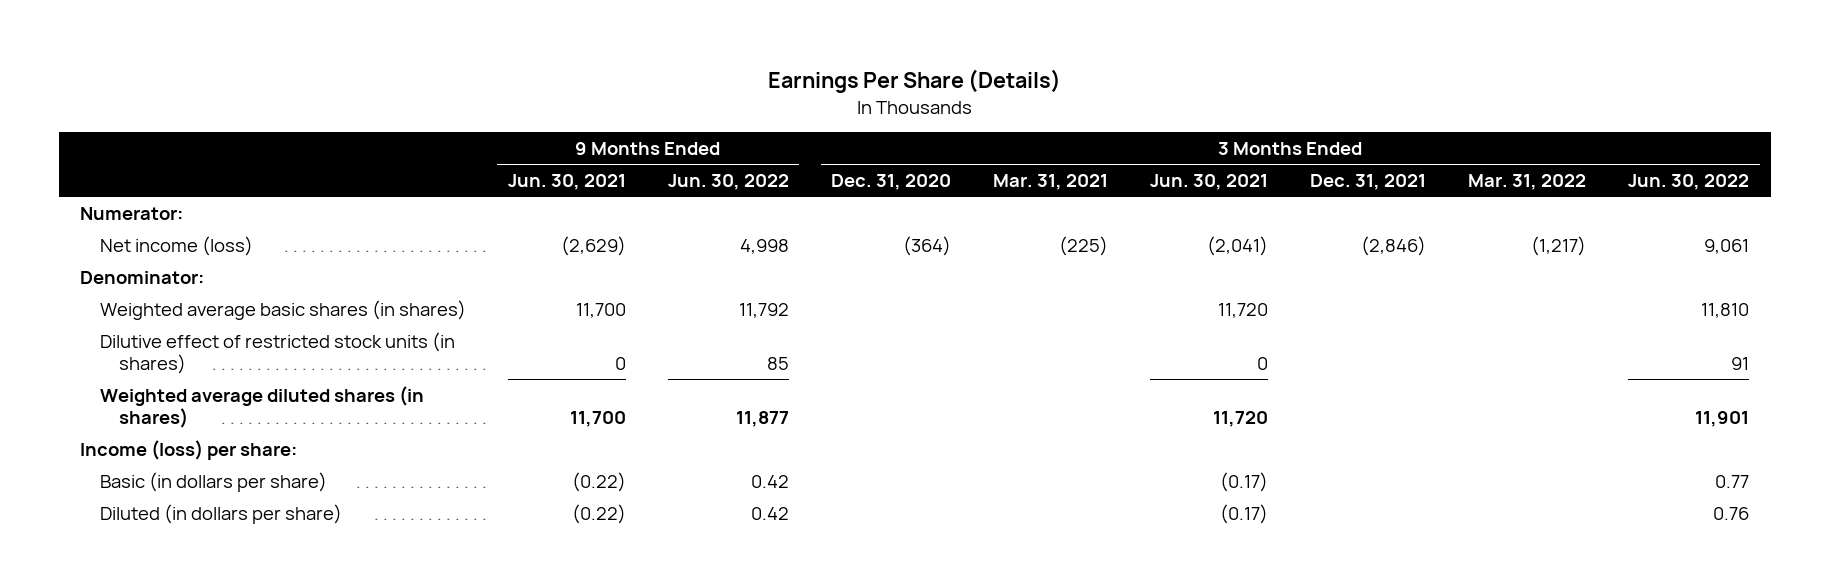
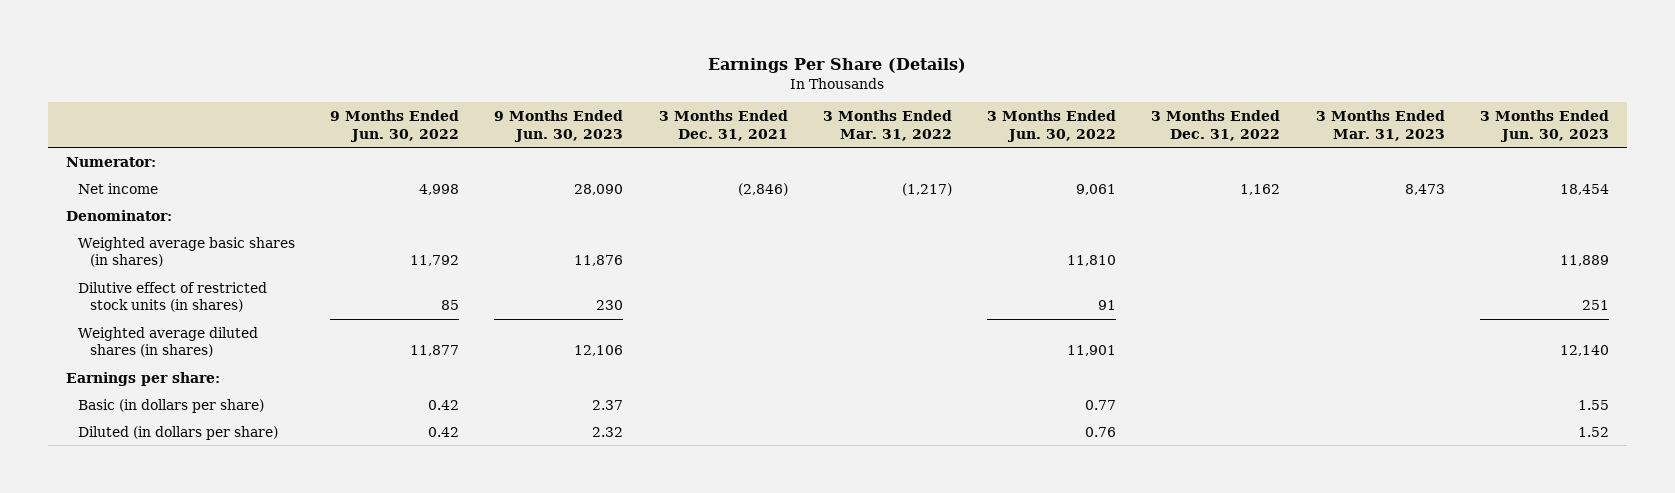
[507,174,626,191] Jun. 30, 2021 -> none
[831,174,952,191] Dec. 31, 2020 -> none
[993,174,1109,191] Mar. 31, 2021 -> none
[1150,174,1269,191] Jun. 30, 2021 -> none
none -> [494,110,624,142] 9 Months Ended Jun. 30, 2023
none -> [1151,110,1281,141] 3 Months Ended Dec. 31, 2022
none -> [1315,110,1445,141] 3 Months Ended Mar. 31, 2023
none -> [1480,110,1610,142] 3 Months Ended Jun. 30, 2023
[99,235,253,256] Net income (loss) -> [77,182,158,194] Net income
[80,439,298,460] Income (loss) per share: -> [65,371,220,386] Earnings per share:

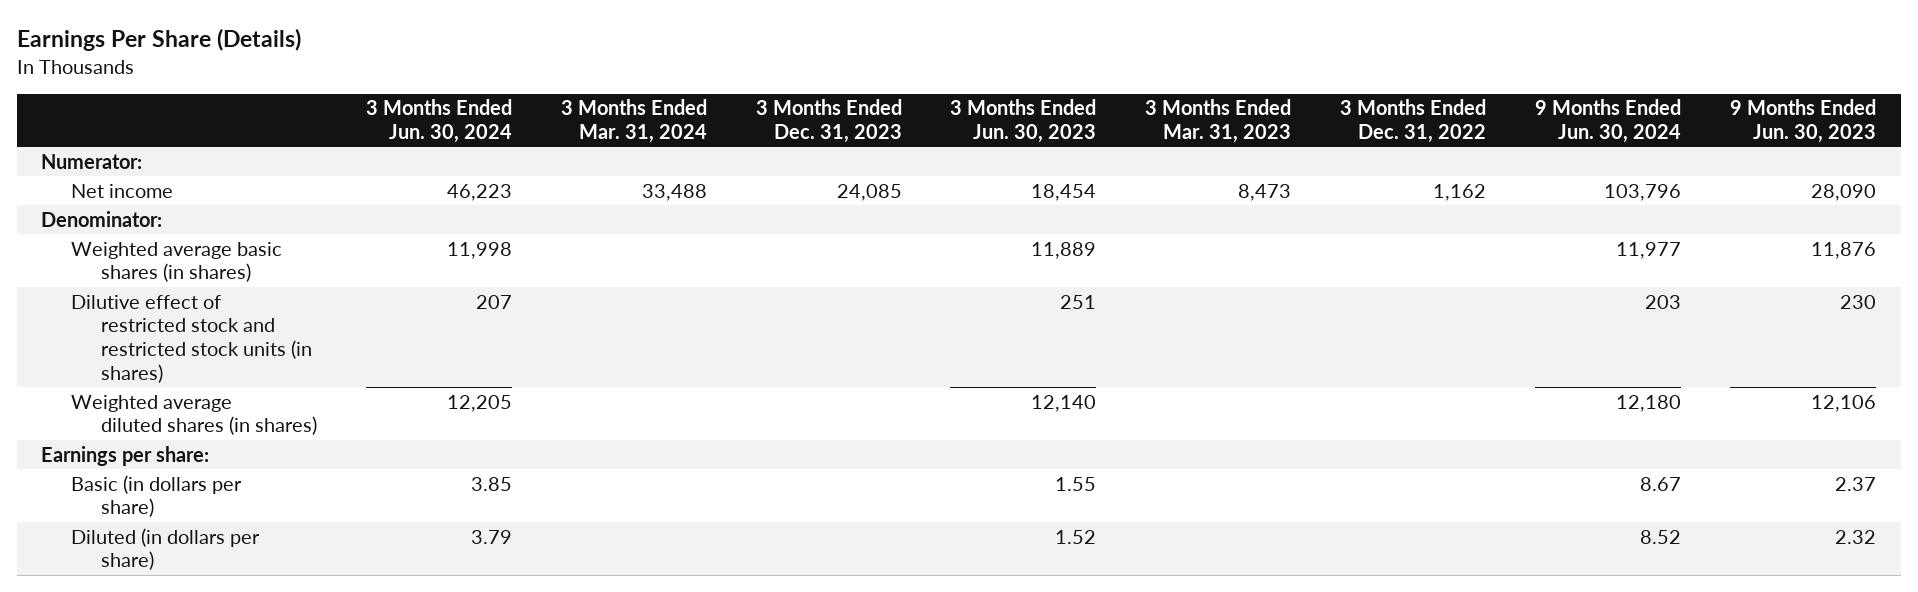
[330,110,460,142] 9 Months Ended Jun. 30, 2022 -> none
[658,110,788,141] 3 Months Ended Dec. 31, 2021 -> none
[822,110,952,141] 3 Months Ended Mar. 31, 2022 -> none
[987,110,1117,142] 3 Months Ended Jun. 30, 2022 -> none
none -> [365,99,512,143] 3 Months Ended Jun. 30, 2024
none -> [560,99,707,143] 3 Months Ended Mar. 31, 2024
none -> [755,99,902,143] 3 Months Ended Dec. 31, 2023
none -> [1535,99,1682,143] 9 Months Ended Jun. 30, 2024
[77,281,267,313] Dilutive effect of restricted stock units (in shares) -> [71,294,312,383] Dilutive effect of restricted stock and restricted stock units (in shares)

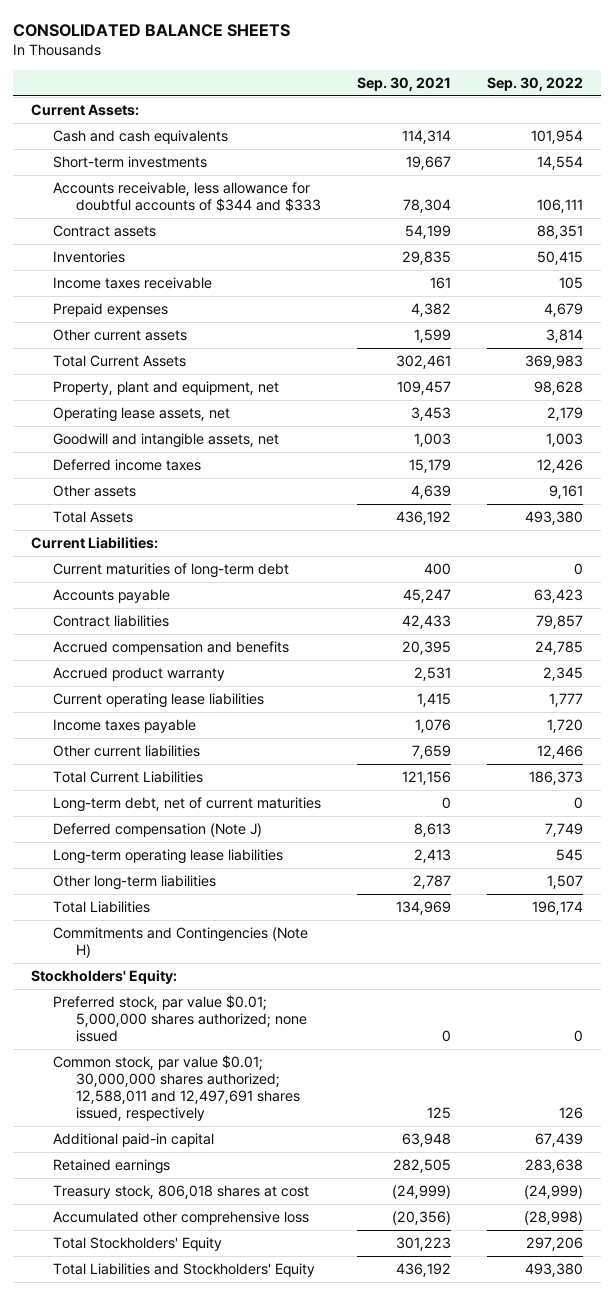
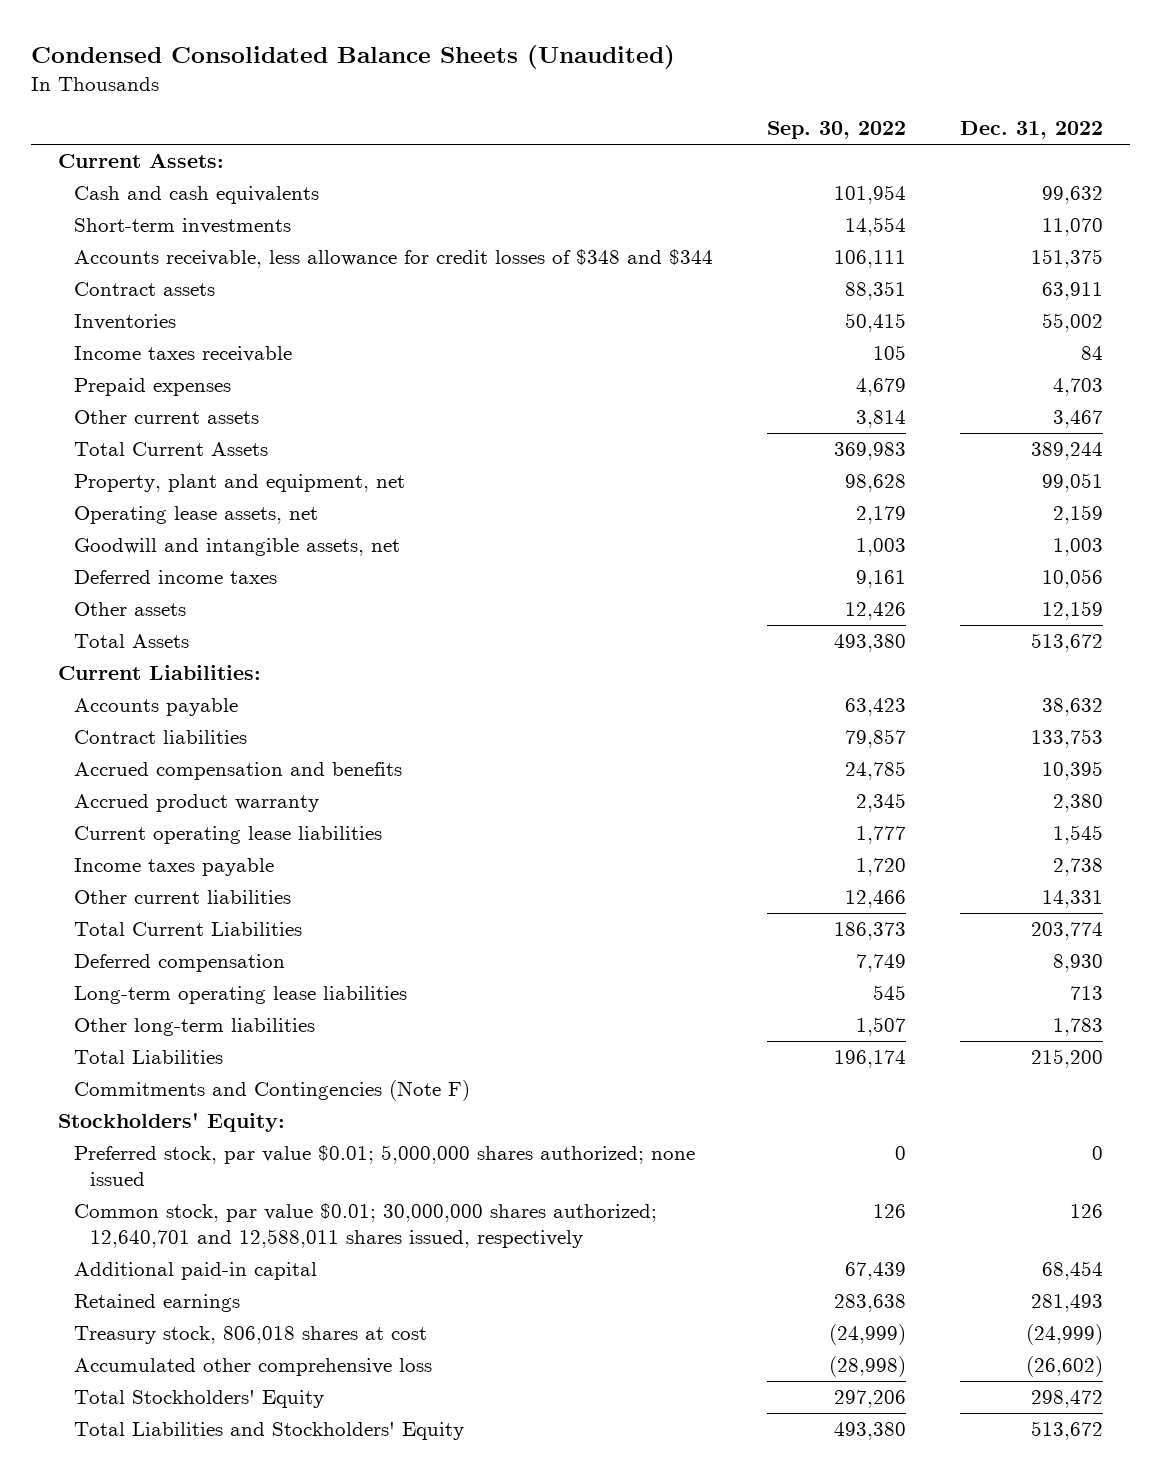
[13,23,291,37] CONSOLIDATED BALANCE SHEETS -> [30,44,675,69] Condensed Consolidated Balance Sheets (Unaudited)
[357,76,452,91] Sep. 30, 2021 -> none
none -> [959,121,1103,140] Dec. 31, 2022
[53,182,321,213] Accounts receivable, less allowance for doubtful accounts of $344 and $333 -> [73,249,713,269] Accounts receivable, less allowance for credit losses of $348 and $344
[537,459,584,474] 12,426 -> [855,570,906,589] 9,161
[549,485,584,500] 9,161 -> [844,602,906,621] 12,426
[53,563,290,579] Current maturities of long-term debt -> none
[53,797,322,813] Long-term debt, net of current maturities -> none
[53,823,263,838] Deferred compensation (Note J) -> [73,954,285,973] Deferred compensation
[53,927,309,959] Commitments and Contingencies (Note H) -> [73,1080,470,1102] Commitments and Contingencies (Note F)
[53,1055,300,1121] Common stock, par value $0.01; 30,000,000 shares authorized; 12,588,011 and 12,497,691 shares issued, respectively -> [73,1203,657,1249] Common stock, par value $0.01; 30,000,000 shares authorized; 12,640,701 and 12,588,011 shares issued, respectively

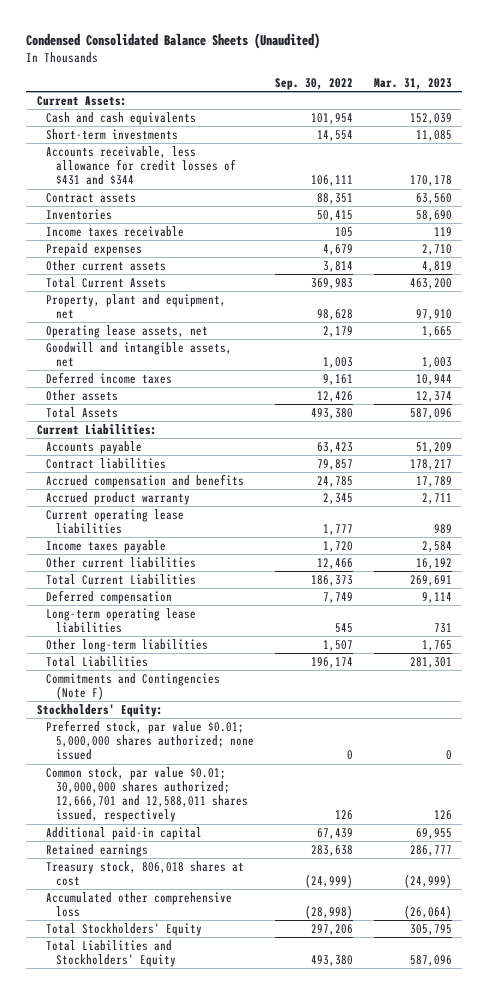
[959,121,1103,140] Dec. 31, 2022 -> none
none -> [373,77,452,90] Mar. 31, 2023
[73,249,713,269] Accounts receivable, less allowance for credit losses of $348 and $344 -> [46,145,236,186] Accounts receivable, less allowance for credit losses of $431 and $344
[73,1203,657,1249] Common stock, par value $0.01; 30,000,000 shares authorized; 12,640,701 and 12,588,011 shares issued, respectively -> [46,766,248,823] Common stock, par value $0.01; 30,000,000 shares authorized; 12,666,701 and 12,588,011 shares issued, respectively

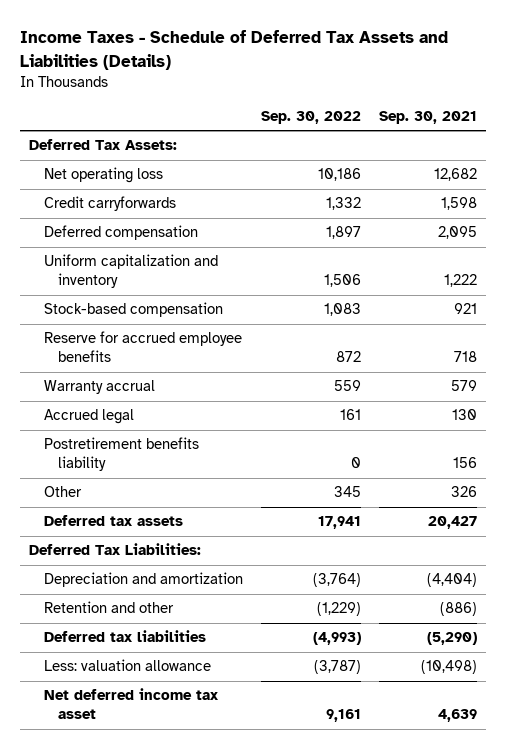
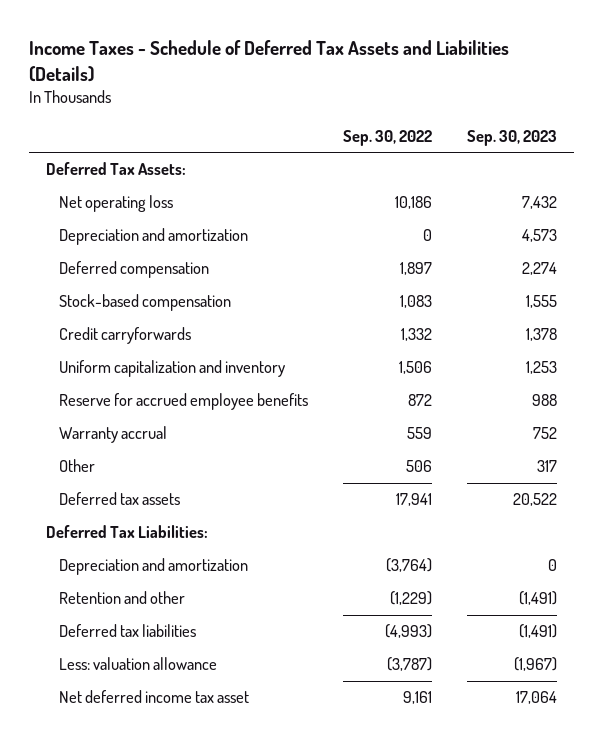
[379,111,478,125] Sep. 30, 2021 -> none
none -> [466,130,557,147] Sep. 30, 2023
none -> [58,228,248,246] Depreciation and amortization
[43,196,176,212] Credit carryforwards -> [58,327,191,345] Credit carryforwards
[43,254,218,289] Uniform capitalization and inventory -> [58,360,285,378] Uniform capitalization and inventory
[43,409,134,425] Accrued legal -> none
[43,437,199,472] Postretirement benefits liability -> none
[333,486,361,498] 345 -> [405,460,432,473] 506

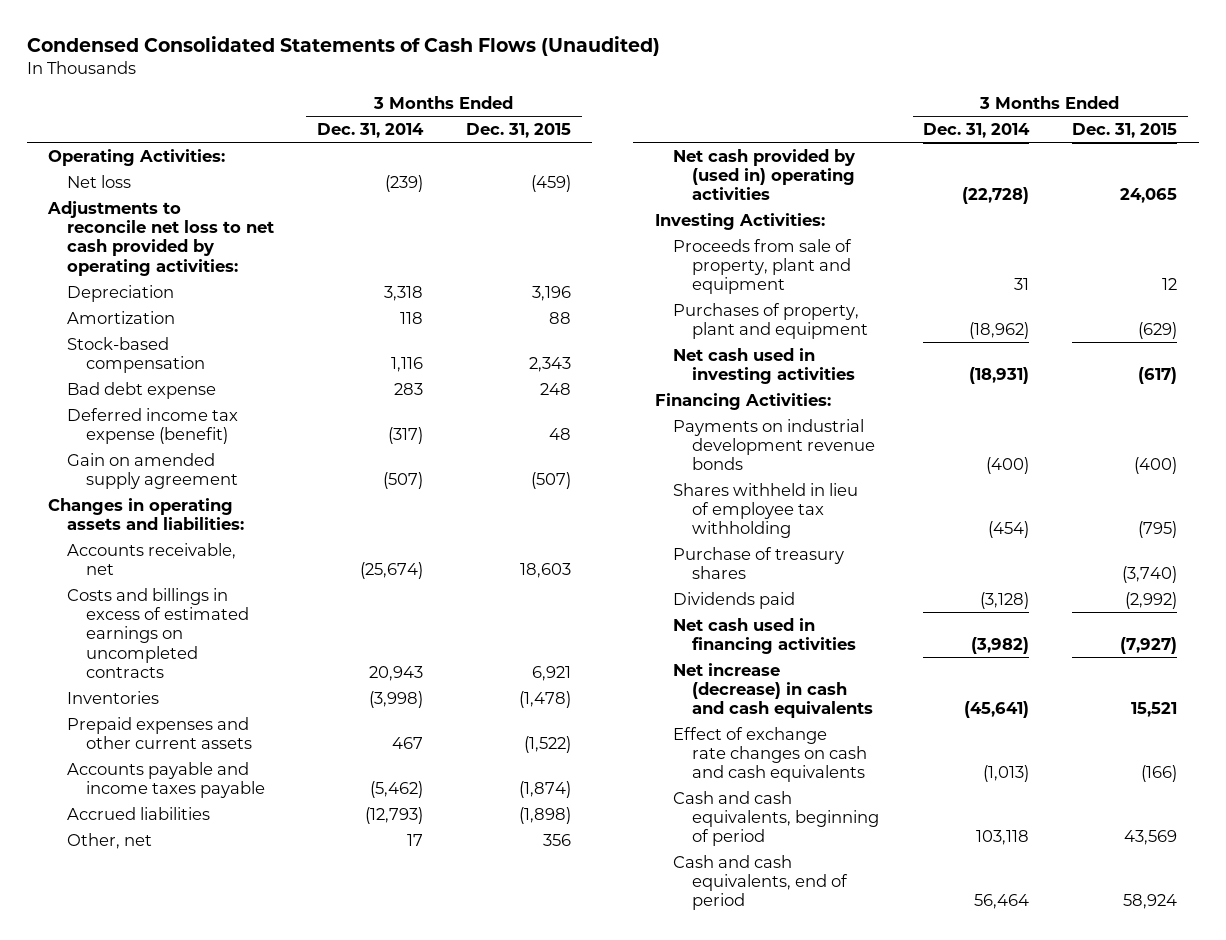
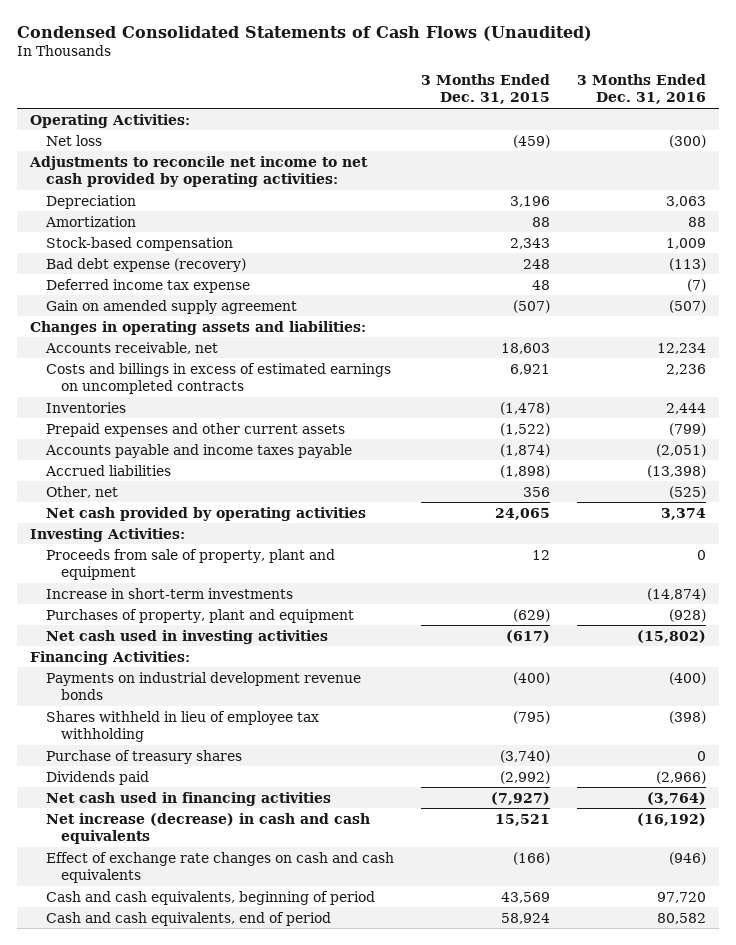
[317,122,425,138] Dec. 31, 2014 -> none
none -> [576,73,706,105] 3 Months Ended Dec. 31, 2016
[47,200,275,276] Adjustments to reconcile net loss to net cash provided by operating activities: -> [29,155,369,188] Adjustments to reconcile net income to net cash provided by operating activities:
[67,381,217,399] Bad debt expense -> [45,257,246,272] Bad debt expense (recovery)
[67,407,239,444] Deferred income tax expense (benefit) -> [45,278,250,293] Deferred income tax expense
[673,148,856,201] Net cash provided by (used in) operating activities -> [45,506,366,521] Net cash provided by operating activities
none -> [45,587,293,599] Increase in short-term investments

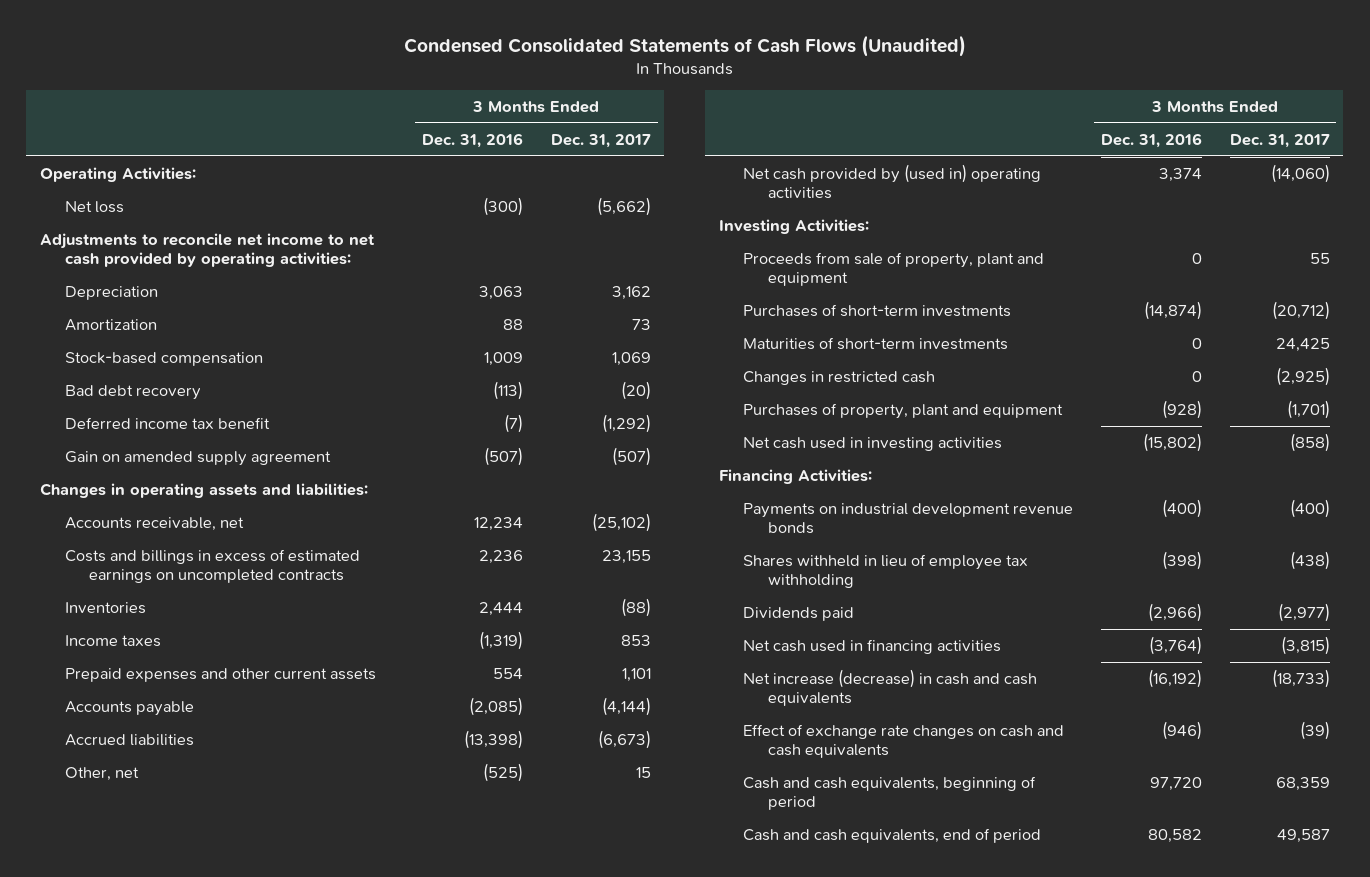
[420,73,550,105] 3 Months Ended Dec. 31, 2015 -> none
none -> [550,133,651,148] Dec. 31, 2017
[45,257,246,272] Bad debt expense (recovery) -> [64,384,201,400] Bad debt recovery
[45,278,250,293] Deferred income tax expense -> [64,416,270,429] Deferred income tax benefit
[44,443,352,458] Accounts payable and income taxes payable -> none
none -> [64,634,161,647] Income taxes
[668,422,706,436] (799) -> [493,667,524,679] 554
none -> [64,700,194,716] Accounts payable
[45,506,366,521] Net cash provided by operating activities -> [743,163,1042,200] Net cash provided by (used in) operating activities
[45,587,293,599] Increase in short-term investments -> [743,303,1012,317] Purchases of short-term investments
none -> [743,336,1009,350] Maturities of short-term investments
none -> [743,370,936,385] Changes in restricted cash
[45,749,242,764] Purchase of treasury shares -> none

